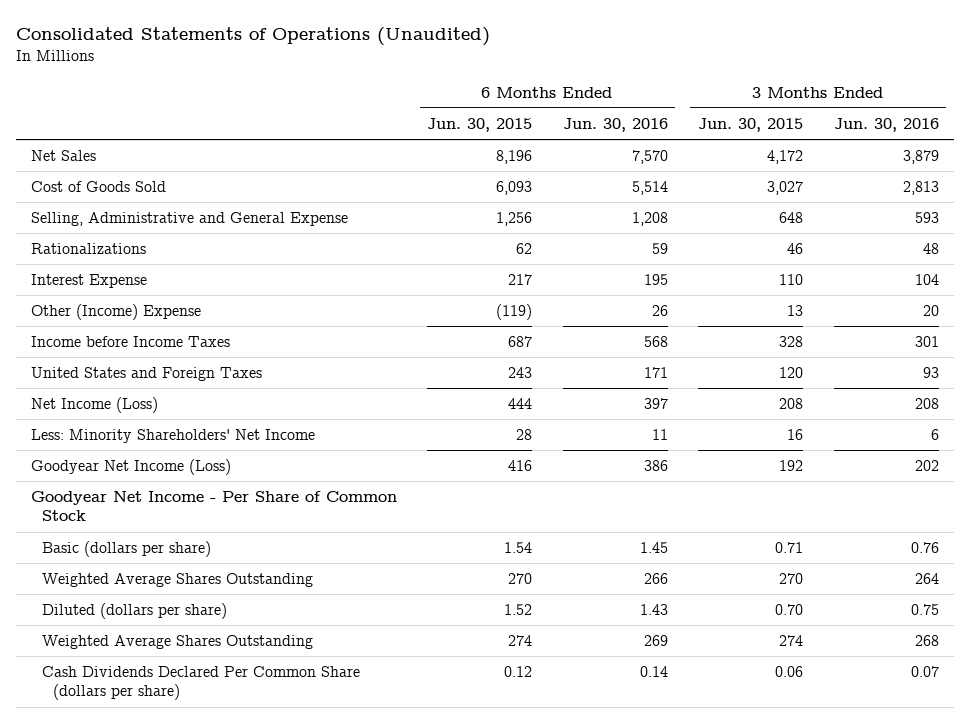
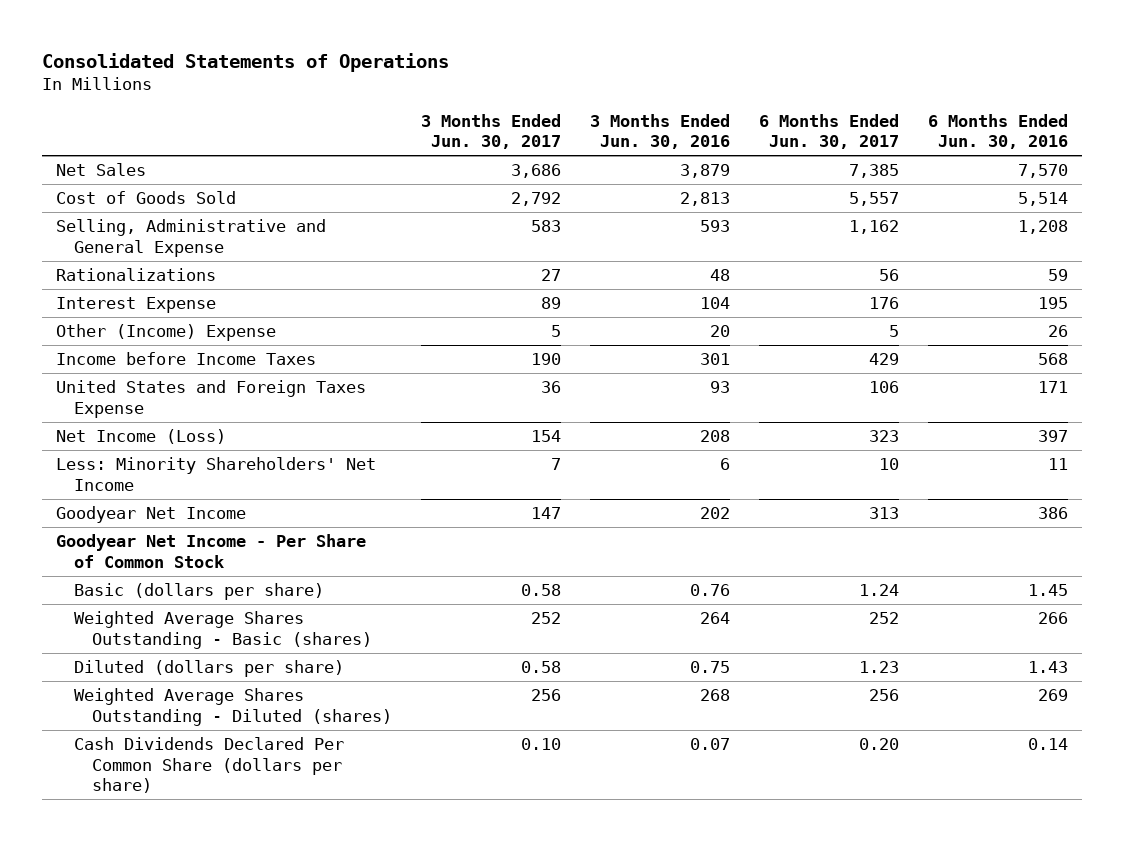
[15,26,490,46] Consolidated Statements of Operations (Unaudited) -> [41,52,449,72] Consolidated Statements of Operations
[427,117,533,132] Jun. 30, 2015 -> none
[698,117,804,132] Jun. 30, 2015 -> none
none -> [421,113,562,150] 3 Months Ended Jun. 30, 2017
none -> [758,113,899,150] 6 Months Ended Jun. 30, 2017
[30,367,262,382] United States and Foreign Taxes -> [56,380,367,418] United States and Foreign Taxes Expense
[30,459,231,476] Goodyear Net Income (Loss) -> [56,506,247,524] Goodyear Net Income
[41,573,313,588] Weighted Average Shares Outstanding -> [74,611,373,649] Weighted Average Shares Outstanding - Basic (shares)
[41,635,313,650] Weighted Average Shares Outstanding -> [74,688,393,726] Weighted Average Shares Outstanding - Diluted (shares)

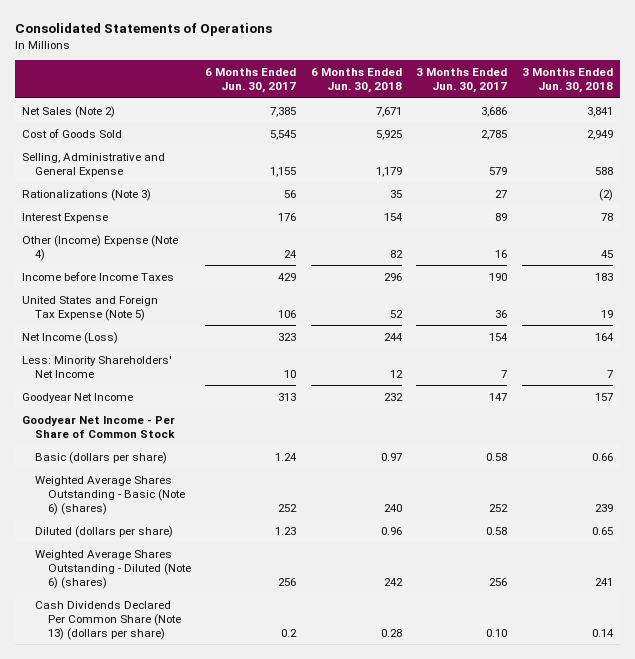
[589,113,730,150] 3 Months Ended Jun. 30, 2016 -> none
[927,113,1068,150] 6 Months Ended Jun. 30, 2016 -> none
none -> [310,67,402,94] 6 Months Ended Jun. 30, 2018
none -> [521,67,613,94] 3 Months Ended Jun. 30, 2018
[56,163,147,177] Net Sales -> [22,105,116,118] Net Sales (Note 2)
[511,192,562,207] 2,792 -> [481,129,508,140] 2,785
[848,192,899,207] 5,557 -> [270,129,297,140] 5,545
[531,220,562,233] 583 -> [489,166,508,175] 579
[848,220,899,235] 1,162 -> [270,166,297,177] 1,155
[56,268,217,282] Rationalizations -> [22,188,152,201] Rationalizations (Note 3)
[56,324,277,342] Other (Income) Expense -> [22,234,179,261] Other (Income) Expense (Note 4)
[551,325,562,338] 5 -> [495,249,508,258] 16
[888,325,899,338] 5 -> [284,249,298,258] 24
[56,380,367,418] United States and Foreign Taxes Expense -> [22,295,159,321] United States and Foreign Tax Expense (Note 5)
[74,611,373,649] Weighted Average Shares Outstanding - Basic (shares) -> [35,475,185,516] Weighted Average Shares Outstanding - Basic (Note 6) (shares)
[74,688,393,726] Weighted Average Shares Outstanding - Diluted (shares) -> [35,549,191,590] Weighted Average Shares Outstanding - Diluted (Note 6) (shares)
[74,737,345,794] Cash Dividends Declared Per Common Share (dollars per share) -> [35,600,181,641] Cash Dividends Declared Per Common Share (Note 13) (dollars per share)
[858,738,899,751] 0.20 -> [281,629,298,638] 0.2

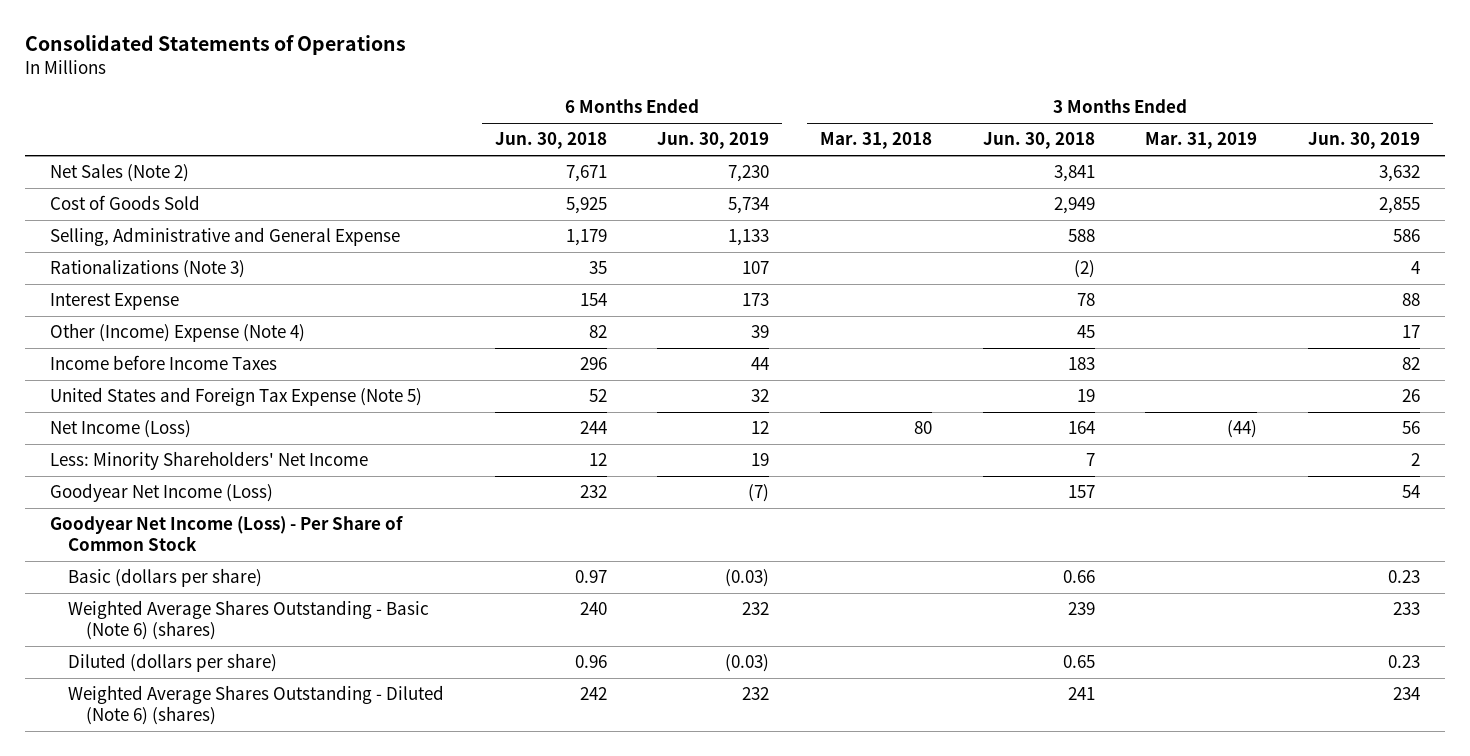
[205,67,297,94] 6 Months Ended Jun. 30, 2017 -> none
[416,67,508,94] 3 Months Ended Jun. 30, 2017 -> none
none -> [657,132,770,150] Jun. 30, 2019
none -> [820,132,933,150] Mar. 31, 2018
none -> [1145,132,1258,150] Mar. 31, 2019
none -> [1308,132,1421,150] Jun. 30, 2019
[22,392,134,403] Goodyear Net Income -> [50,483,274,503] Goodyear Net Income (Loss)
[22,415,176,438] Goodyear Net Income - Per Share of Common Stock -> [50,516,404,551] Goodyear Net Income (Loss) - Per Share of Common Stock
[35,600,181,641] Cash Dividends Declared Per Common Share (Note 13) (dollars per share) -> none

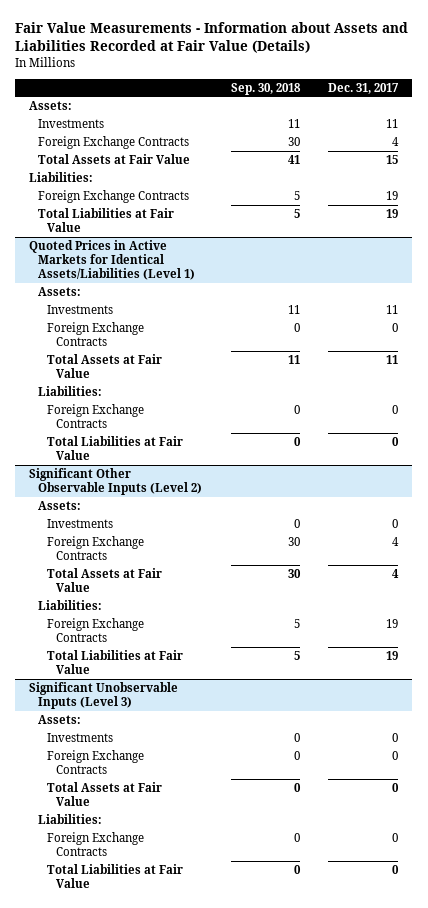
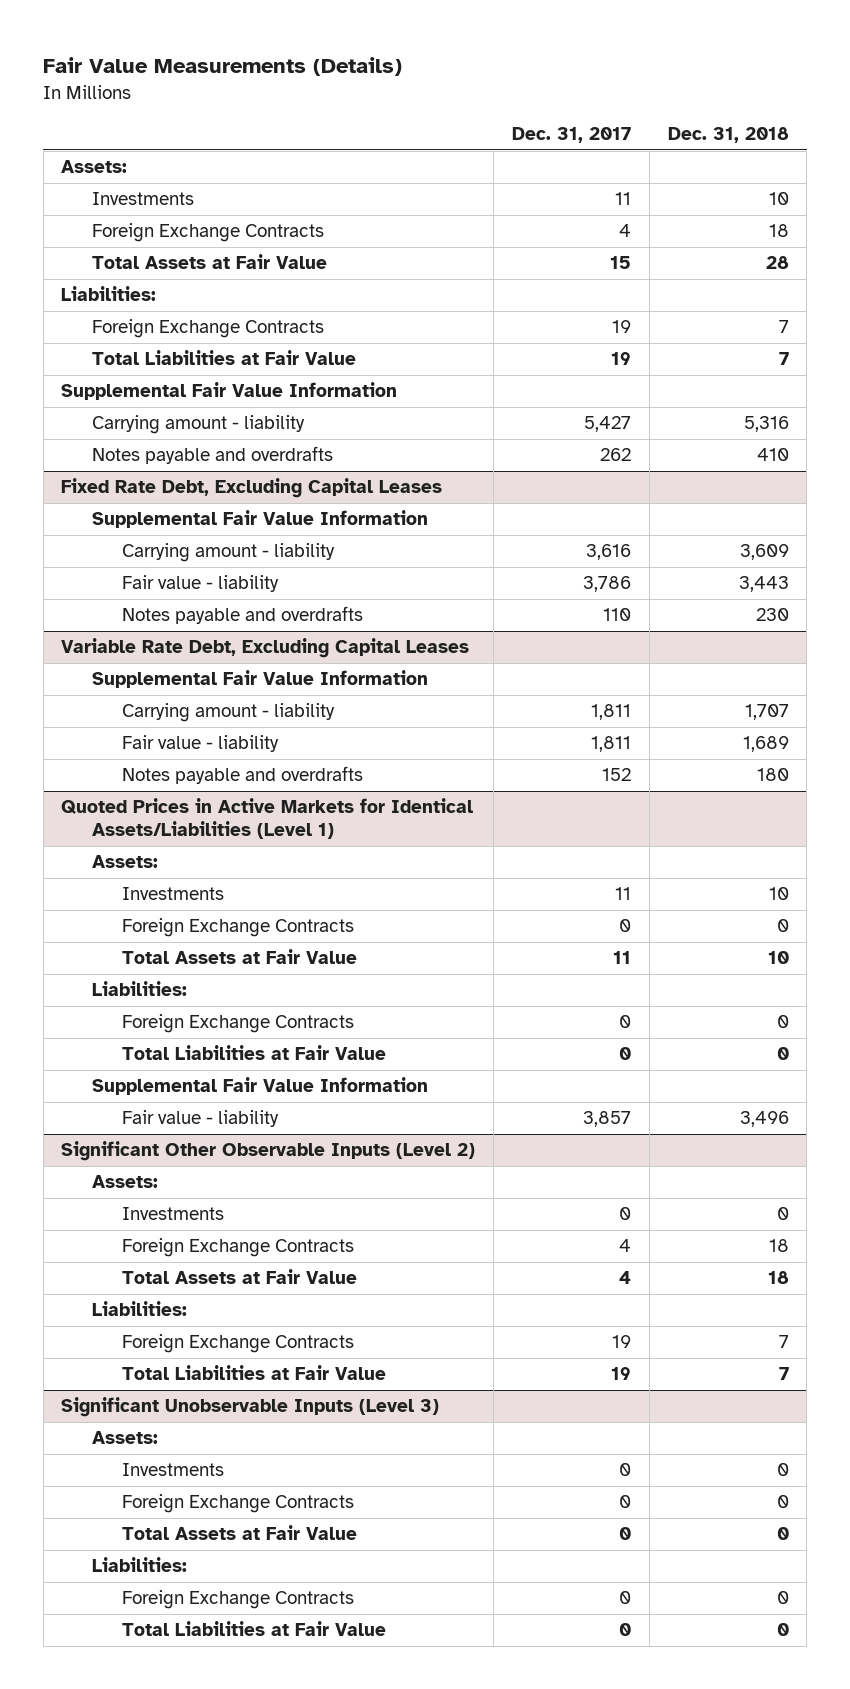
[15,22,409,54] Fair Value Measurements - Information about Assets and Liabilities Recorded at Fair Value (Details) -> [43,56,403,76] Fair Value Measurements (Details)
[230,82,301,95] Sep. 30, 2018 -> none
none -> [667,127,789,144] Dec. 31, 2018
none -> [61,382,398,401] Supplemental Fair Value Information
none -> [91,415,305,435] Carrying amount - liability
none -> [91,446,333,465] Notes payable and overdrafts
none -> [61,478,443,499] Fixed Rate Debt, Excluding Capital Leases
none -> [91,510,428,529] Supplemental Fair Value Information
none -> [121,543,335,563] Carrying amount - liability
none -> [121,575,279,593] Fair value - liability
none -> [121,606,363,625] Notes payable and overdrafts
none -> [61,638,470,659] Variable Rate Debt, Excluding Capital Leases
none -> [91,670,428,689] Supplemental Fair Value Information
none -> [121,703,335,723] Carrying amount - liability
none -> [121,735,279,753] Fair value - liability
none -> [121,766,363,785] Notes payable and overdrafts
none -> [91,1077,428,1096] Supplemental Fair Value Information
none -> [121,1110,279,1128] Fair value - liability

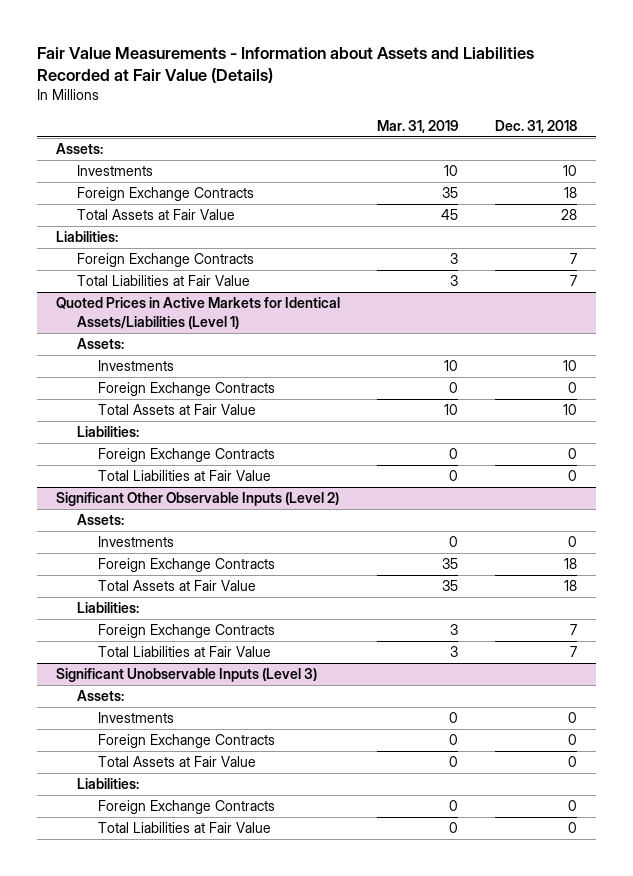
[43,56,403,76] Fair Value Measurements (Details) -> [37,47,535,84] Fair Value Measurements - Information about Assets and Liabilities Recorded at Fair Value (Details)
[511,127,631,144] Dec. 31, 2017 -> none
none -> [376,119,458,133] Mar. 31, 2019
[61,382,398,401] Supplemental Fair Value Information -> none
[91,415,305,435] Carrying amount - liability -> none
[91,446,333,465] Notes payable and overdrafts -> none
[61,478,443,499] Fixed Rate Debt, Excluding Capital Leases -> none
[91,510,428,529] Supplemental Fair Value Information -> none
[121,543,335,563] Carrying amount - liability -> none
[121,575,279,593] Fair value - liability -> none
[121,606,363,625] Notes payable and overdrafts -> none
[61,638,470,659] Variable Rate Debt, Excluding Capital Leases -> none
[91,670,428,689] Supplemental Fair Value Information -> none
[121,703,335,723] Carrying amount - liability -> none
[121,735,279,753] Fair value - liability -> none
[121,766,363,785] Notes payable and overdrafts -> none
[91,1077,428,1096] Supplemental Fair Value Information -> none
[121,1110,279,1128] Fair value - liability -> none

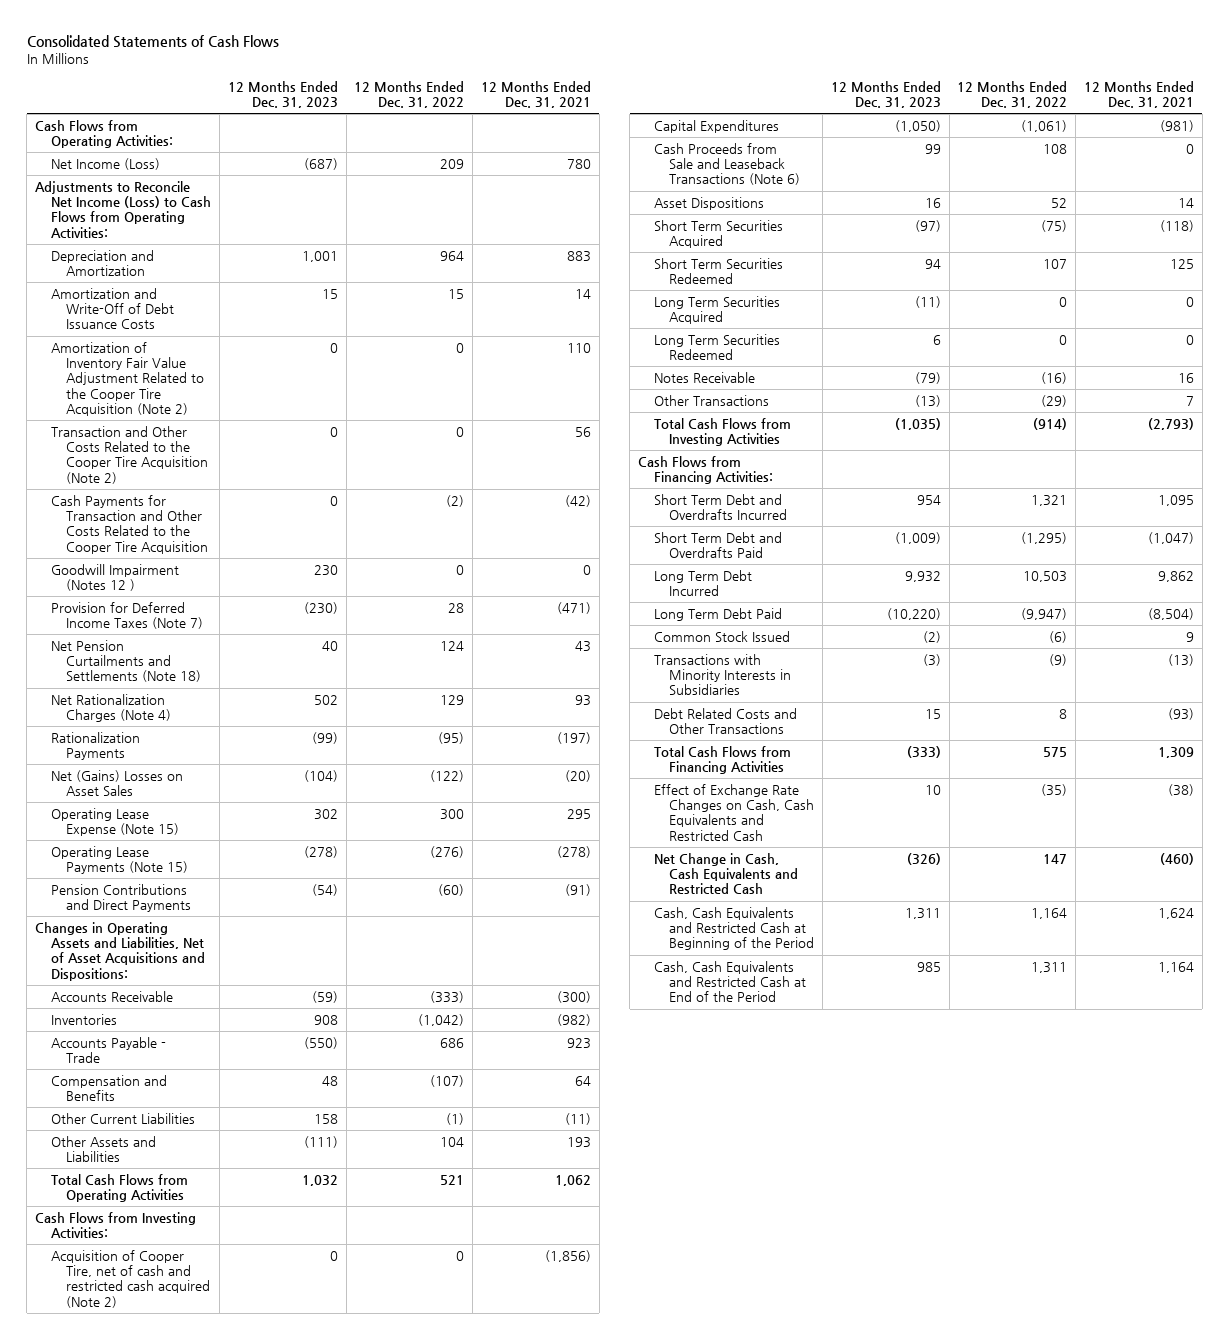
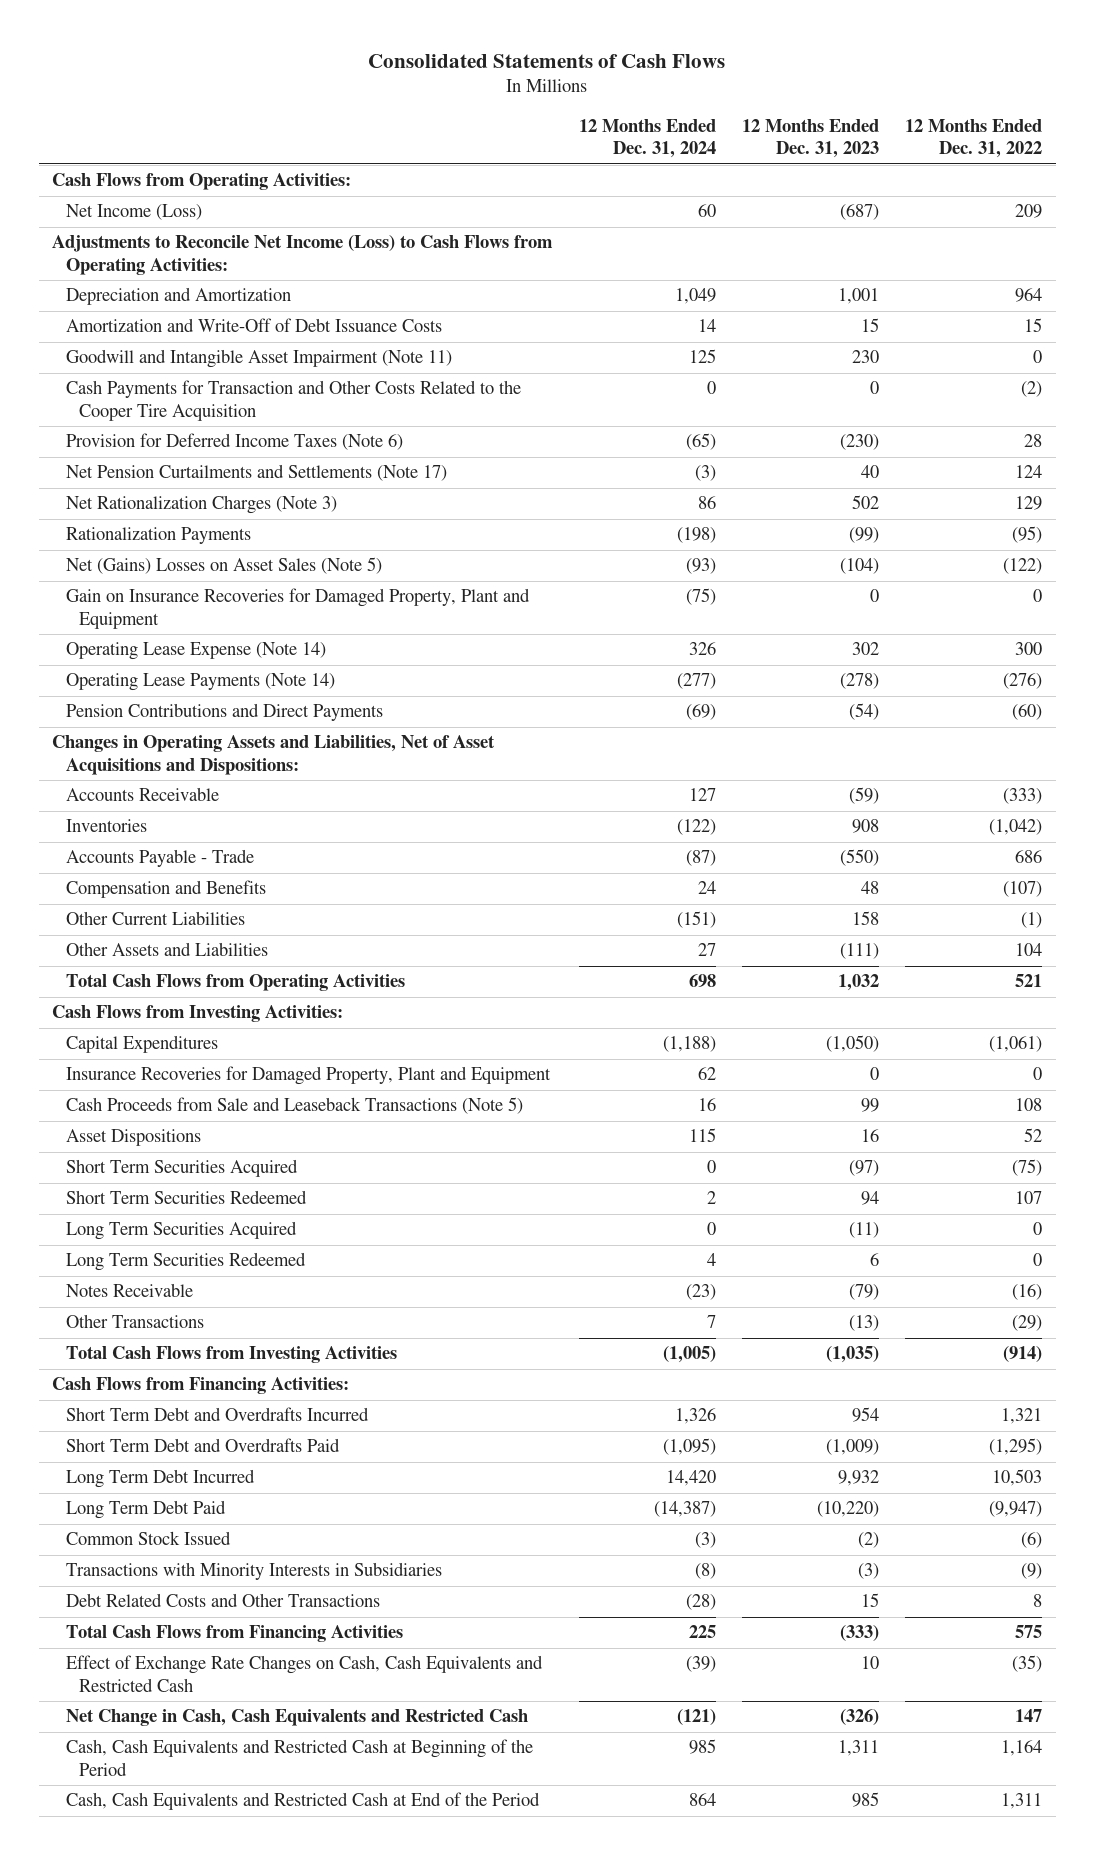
[480,80,591,108] 12 Months Ended Dec. 31, 2021 -> none
none -> [578,119,716,159] 12 Months Ended Dec. 31, 2024
[50,341,205,416] Amortization of Inventory Fair Value Adjustment Related to the Cooper Tire Acquisition (Note 2) -> none
[50,425,209,484] Transaction and Other Costs Related to the Cooper Tire Acquisition (Note 2) -> none
none -> [65,349,452,369] Goodwill and Intangible Asset Impairment (Note 11)
[50,563,179,592] Goodwill Impairment (Notes 12 ) -> none
[50,601,204,630] Provision for Deferred Income Taxes (Note 7) -> [65,433,403,451] Provision for Deferred Income Taxes (Note 6)
[50,639,202,683] Net Pension Curtailments and Settlements (Note 18) -> [65,464,447,482] Net Pension Curtailments and Settlements (Note 17)
[50,693,172,723] Net Rationalization Charges (Note 4) -> [65,495,337,515] Net Rationalization Charges (Note 3)
[50,769,183,797] Net (Gains) Losses on Asset Sales -> [65,557,382,575] Net (Gains) Losses on Asset Sales (Note 5)
none -> [65,588,530,629] Gain on Insurance Recoveries for Damaged Property, Plant and Equipment
[50,807,180,837] Operating Lease Expense (Note 15) -> [65,642,326,661] Operating Lease Expense (Note 14)
[50,845,189,875] Operating Lease Payments (Note 15) -> [65,673,335,692] Operating Lease Payments (Note 14)
[50,1249,211,1308] Acquisition of Cooper Tire, net of cash and restricted cash acquired (Note 2) -> none
none -> [65,1066,551,1086] Insurance Recoveries for Damaged Property, Plant and Equipment
[653,142,801,186] Cash Proceeds from Sale and Leaseback Transactions (Note 6) -> [65,1097,523,1115] Cash Proceeds from Sale and Leaseback Transactions (Note 5)

